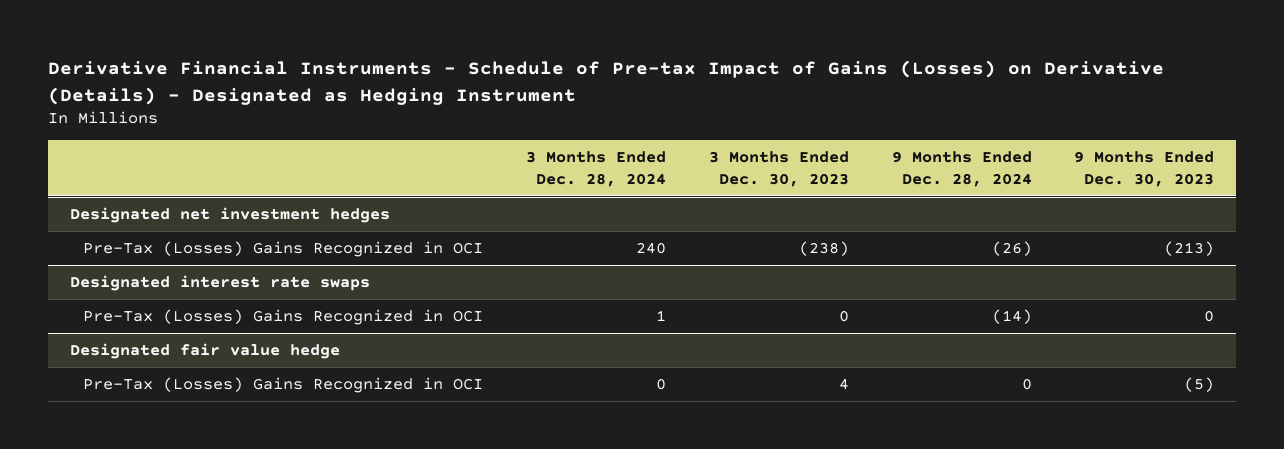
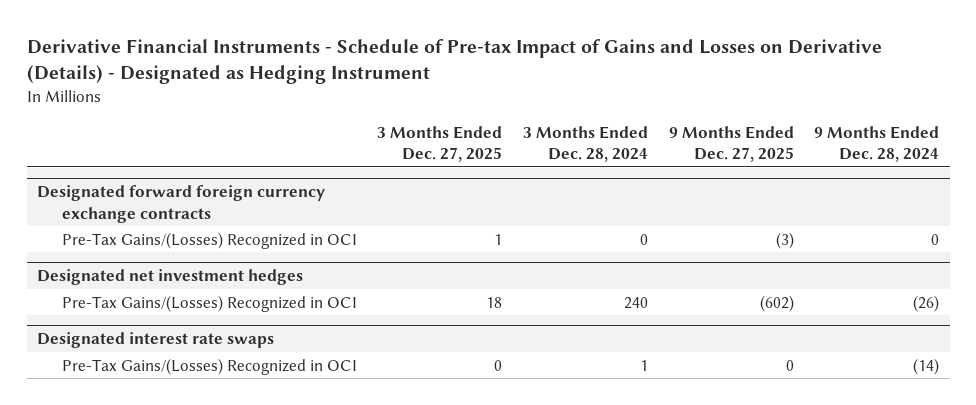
[48,60,1165,105] Derivative Financial Instruments - Schedule of Pre-tax Impact of Gains (Losses) on Derivative (Details) - Designated as Hedging Instrument -> [26,38,882,85] Derivative Financial Instruments - Schedule of Pre-tax Impact of Gains and Losses on Derivative (Details) - Designated as Hedging Instrument
[708,151,849,187] 3 Months Ended Dec. 30, 2023 -> none
[1074,151,1215,187] 9 Months Ended Dec. 30, 2023 -> none
none -> [377,125,503,163] 3 Months Ended Dec. 27, 2025
none -> [668,125,794,163] 9 Months Ended Dec. 27, 2025
none -> [36,185,325,223] Designated forward foreign currency exchange contracts
none -> [61,231,357,249] Pre-Tax Gains/(Losses) Recognized in OCI
[83,240,484,257] Pre-Tax (Losses) Gains Recognized in OCI -> [61,294,357,312] Pre-Tax Gains/(Losses) Recognized in OCI
[69,342,340,359] Designated fair value hedge -> none
[83,376,484,393] Pre-Tax (Losses) Gains Recognized in OCI -> none
[83,308,484,325] Pre-Tax (Losses) Gains Recognized in OCI -> [61,357,357,375] Pre-Tax Gains/(Losses) Recognized in OCI

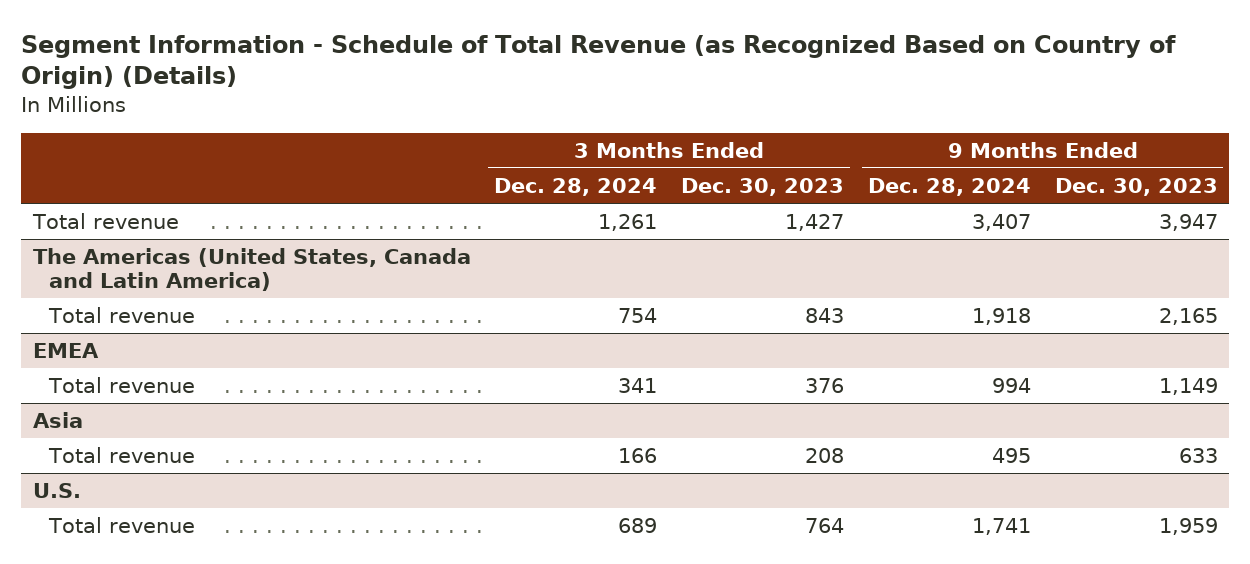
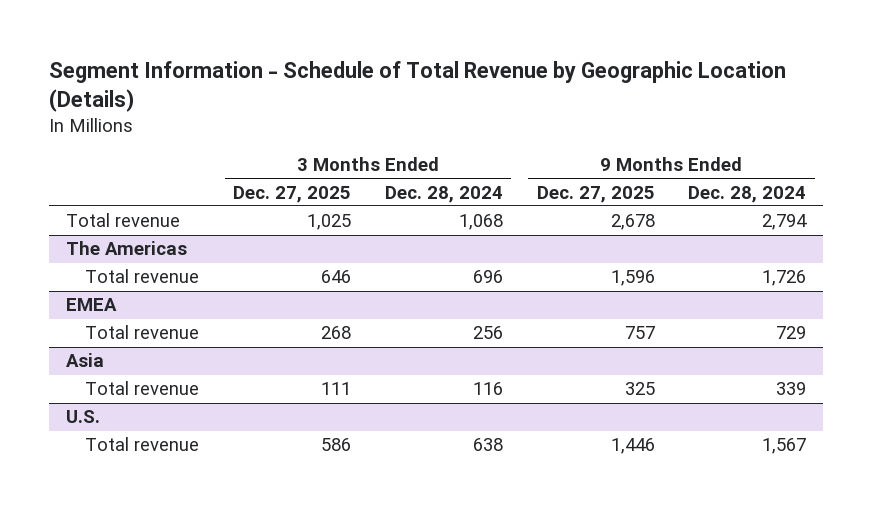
[20,34,1176,90] Segment Information - Schedule of Total Revenue (as Recognized Based on Country of Origin) (Details) -> [48,60,786,112] Segment Information - Schedule of Total Revenue by Geographic Location (Details)
[681,178,845,197] Dec. 30, 2023 -> none
[1054,178,1218,197] Dec. 30, 2023 -> none
none -> [233,185,352,203] Dec. 27, 2025
none -> [536,185,655,203] Dec. 27, 2025
[598,214,658,232] 1,261 -> [458,214,503,231] 1,068
[971,214,1031,232] 3,407 -> [762,214,808,231] 2,794
[32,248,471,292] The Americas (United States, Canada and Latin America) -> [65,241,187,256] The Americas
[618,308,658,324] 754 -> [472,270,503,284] 696
[971,308,1031,326] 1,918 -> [762,270,807,287] 1,726
[618,378,658,394] 341 -> [472,326,503,340] 256
[991,378,1031,394] 994 -> [776,326,807,340] 729
[618,448,658,464] 166 -> [472,382,503,396] 116
[991,448,1031,464] 495 -> [776,382,807,396] 339
[618,518,658,534] 689 -> [472,438,503,452] 638
[971,518,1031,536] 1,741 -> [762,438,807,455] 1,567

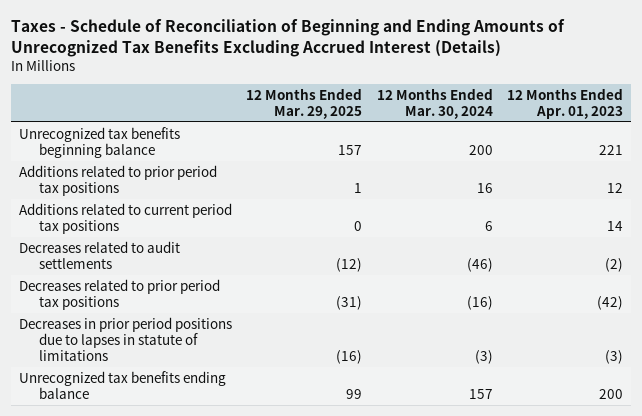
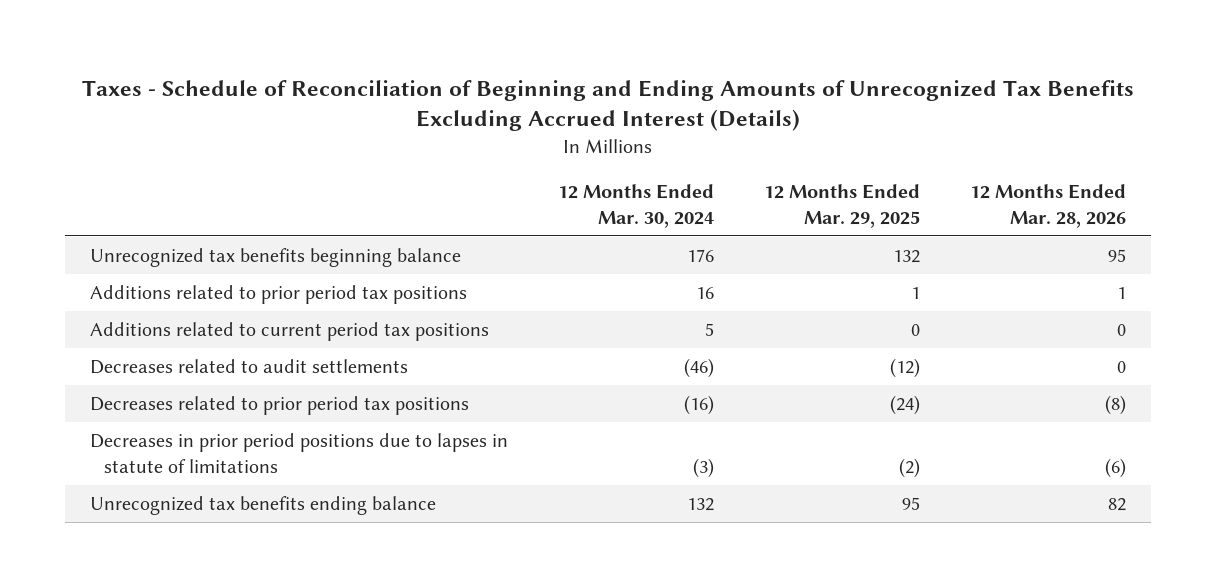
[507,87,624,119] 12 Months Ended Apr. 01, 2023 -> none
none -> [969,184,1126,228] 12 Months Ended Mar. 28, 2026
[338,144,363,155] 157 -> [892,250,920,264] 132
[468,144,493,155] 200 -> [686,249,714,263] 176
[484,220,493,231] 6 -> [704,323,714,337] 5
[336,295,363,310] (31) -> [889,395,920,416] (24)
[336,349,363,364] (16) -> [898,457,920,478] (2)
[346,388,363,399] 99 -> [901,497,920,511] 95
[468,388,493,399] 157 -> [686,498,714,512] 132

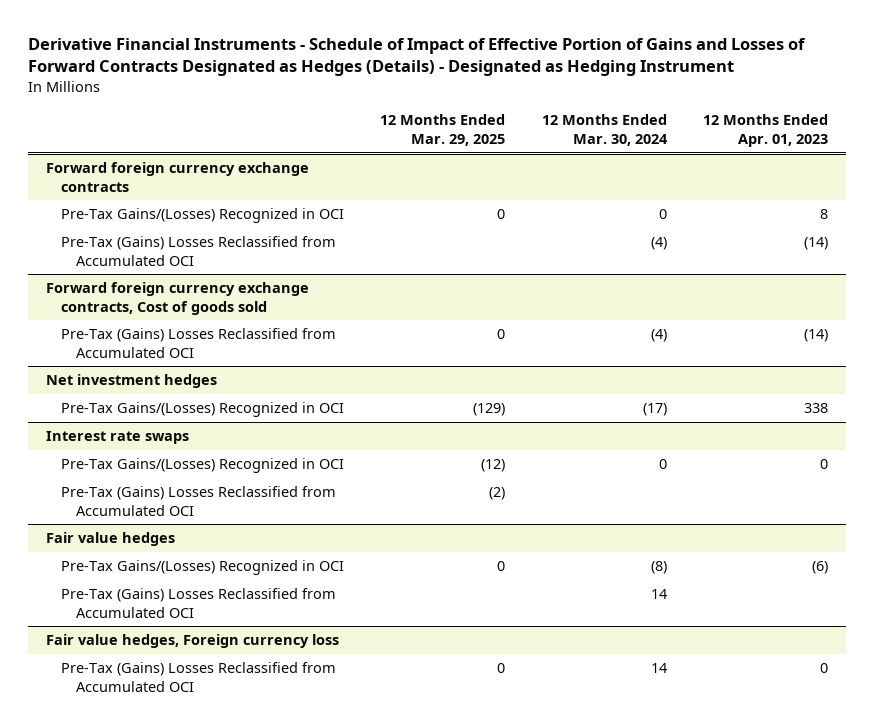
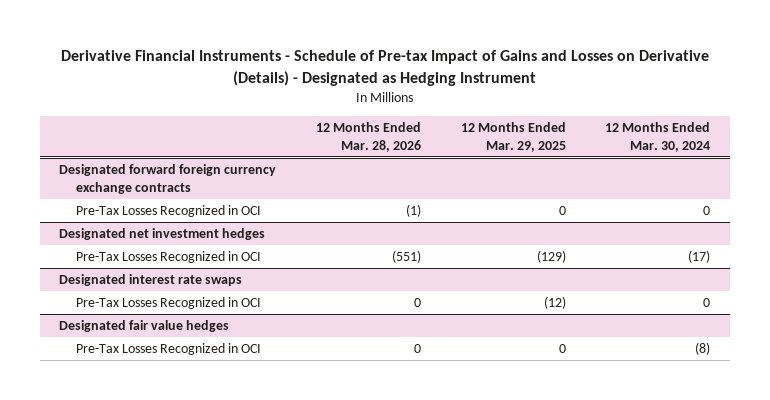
[27,37,806,77] Derivative Financial Instruments - Schedule of Impact of Effective Portion of Gains and Losses of Forward Contracts Designated as Hedges (Details) - Designated as Hedging Instrument -> [60,50,709,87] Derivative Financial Instruments - Schedule of Pre-tax Impact of Gains and Losses on Derivative (Details) - Designated as Hedging Instrument
[702,114,828,147] 12 Months Ended Apr. 01, 2023 -> none
none -> [316,122,422,152] 12 Months Ended Mar. 28, 2026
[60,236,336,266] Pre-Tax (Gains) Losses Reclassified from Accumulated OCI -> none
[45,282,309,315] Forward foreign currency exchange contracts, Cost of goods sold -> none
[60,328,336,358] Pre-Tax (Gains) Losses Reclassified from Accumulated OCI -> none
[60,486,336,516] Pre-Tax (Gains) Losses Reclassified from Accumulated OCI -> none
[60,588,336,618] Pre-Tax (Gains) Losses Reclassified from Accumulated OCI -> none
[45,634,339,649] Fair value hedges, Foreign currency loss -> none
[60,662,336,692] Pre-Tax (Gains) Losses Reclassified from Accumulated OCI -> none
[45,162,309,192] Forward foreign currency exchange contracts -> [59,164,277,194] Designated forward foreign currency exchange contracts
[60,208,344,224] Pre-Tax Gains/(Losses) Recognized in OCI -> [75,205,261,218] Pre-Tax Losses Recognized in OCI
[45,374,217,389] Net investment hedges -> [59,228,266,241] Designated net investment hedges
[60,402,344,418] Pre-Tax Gains/(Losses) Recognized in OCI -> [75,251,261,264] Pre-Tax Losses Recognized in OCI
[45,431,189,445] Interest rate swaps -> [59,274,243,287] Designated interest rate swaps
[60,458,344,474] Pre-Tax Gains/(Losses) Recognized in OCI -> [75,297,261,310] Pre-Tax Losses Recognized in OCI
[45,532,175,547] Fair value hedges -> [59,320,230,333] Designated fair value hedges
[60,560,344,576] Pre-Tax Gains/(Losses) Recognized in OCI -> [75,343,261,356] Pre-Tax Losses Recognized in OCI

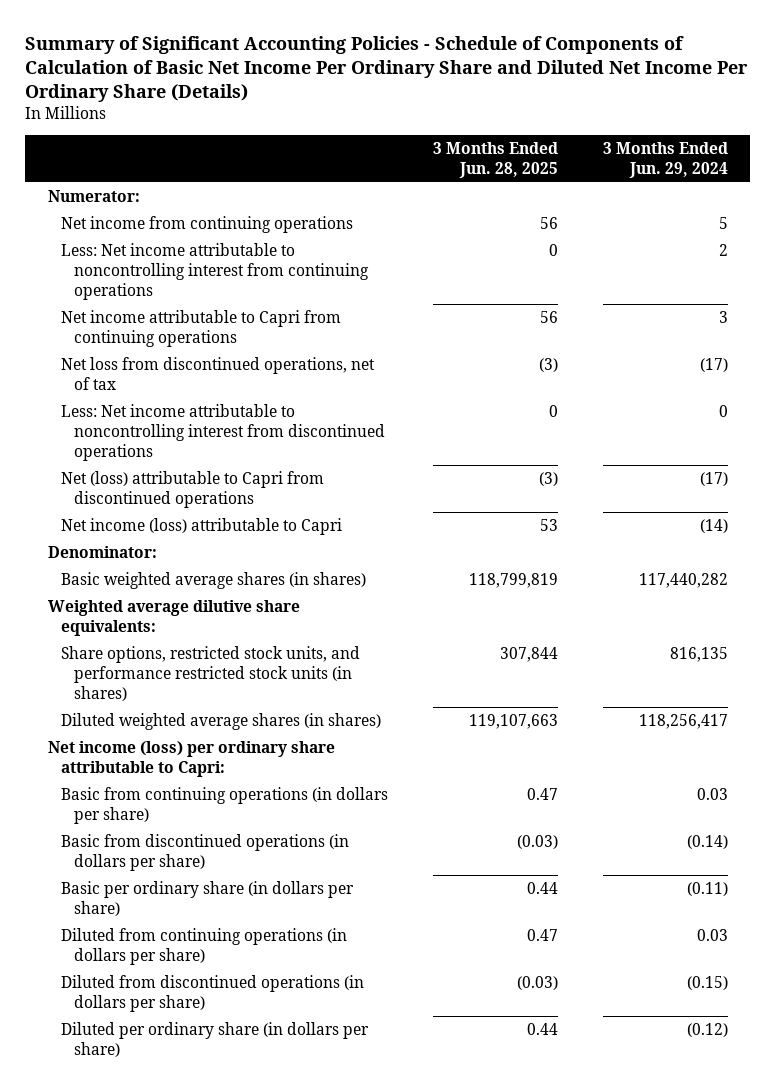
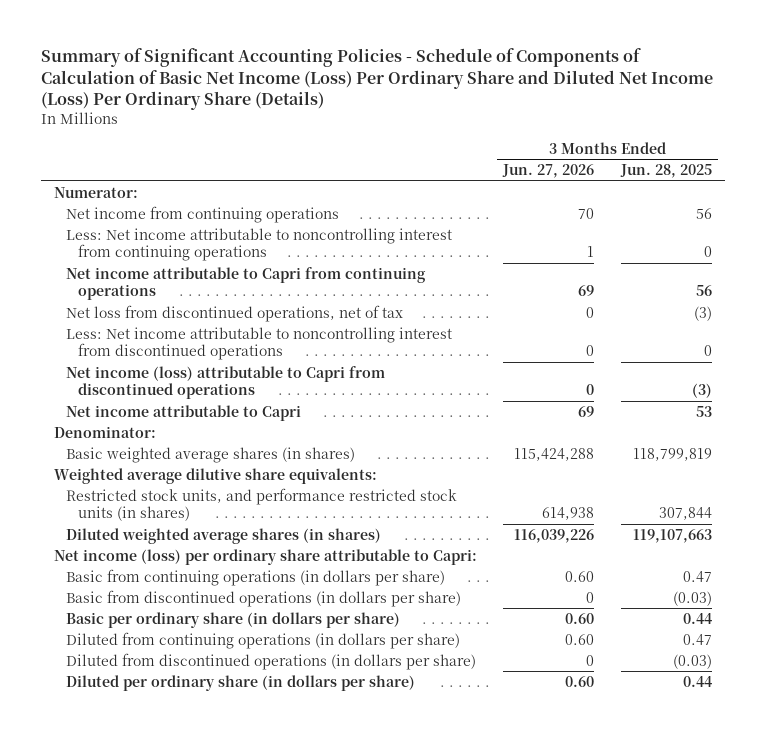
[25,35,749,103] Summary of Significant Accounting Policies - Schedule of Components of Calculation of Basic Net Income Per Ordinary Share and Diluted Net Income Per Ordinary Share (Details) -> [40,48,713,111] Summary of Significant Accounting Policies - Schedule of Components of Calculation of Basic Net Income (Loss) Per Ordinary Share and Diluted Net Income (Loss) Per Ordinary Share (Details)
[603,141,729,178] 3 Months Ended Jun. 29, 2024 -> none
none -> [502,164,595,179] Jun. 27, 2026
[61,471,325,509] Net (loss) attributable to Capri from discontinued operations -> [65,365,385,400] Net income (loss) attributable to Capri from discontinued operations
[61,518,343,536] Net income (loss) attributable to Capri -> [65,404,301,421] Net income attributable to Capri
[61,646,361,701] Share options, restricted stock units, and performance restricted stock units (in shares) -> [65,487,457,522] Restricted stock units, and performance restricted stock units (in shares)

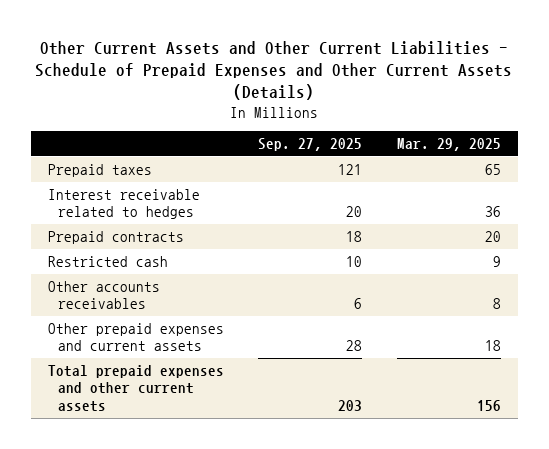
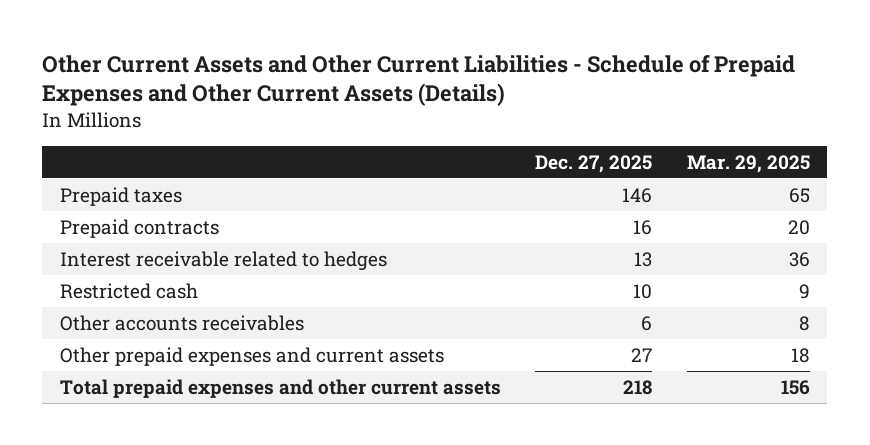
[258,137,363,151] Sep. 27, 2025 -> none
none -> [535,154,653,173] Dec. 27, 2025
[47,189,200,220] Interest receivable related to hedges -> [59,250,387,271] Interest receivable related to hedges

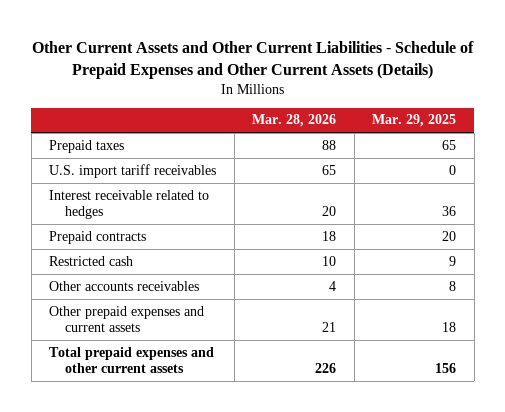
[535,154,653,173] Dec. 27, 2025 -> none
none -> [252,114,337,128] Mar. 28, 2026
none -> [49,163,217,178] U.S. import tariff receivables
[59,218,219,238] Prepaid contracts -> [49,230,147,244] Prepaid contracts

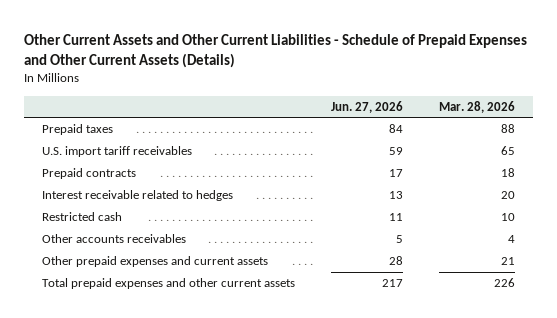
[372,114,457,128] Mar. 29, 2025 -> none
none -> [330,100,403,113] Jun. 27, 2026
[49,189,210,220] Interest receivable related to hedges -> [42,190,234,202] Interest receivable related to hedges

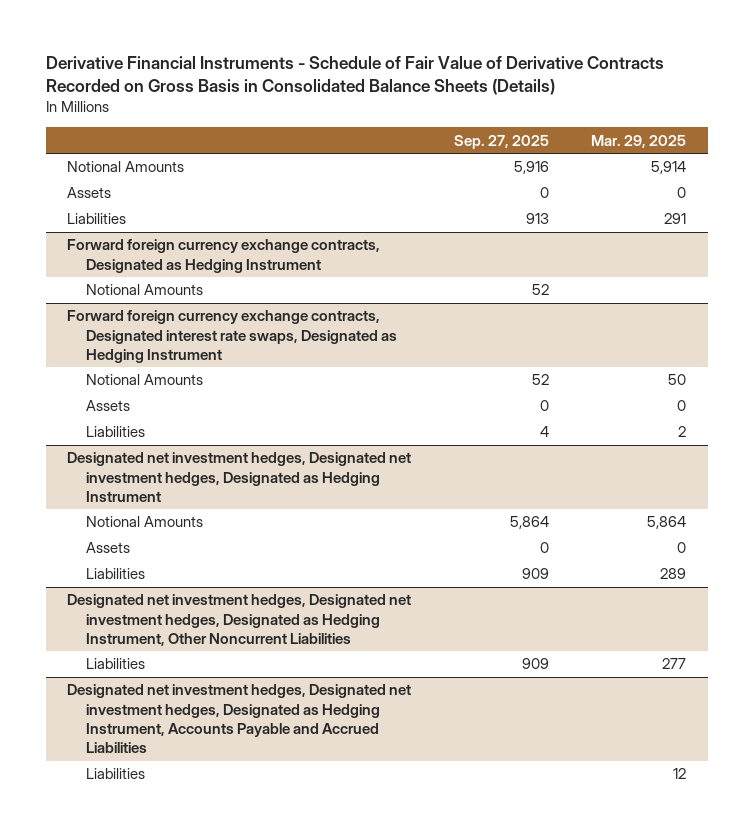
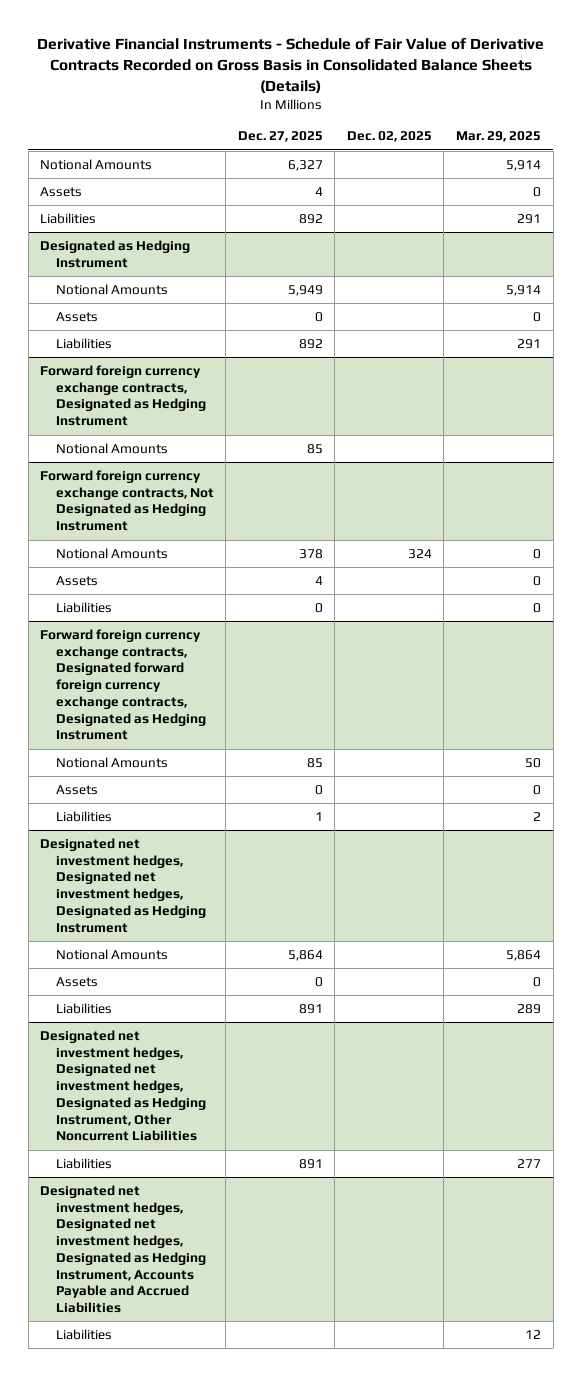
[453,134,549,149] Sep. 27, 2025 -> none
none -> [237,131,323,143] Dec. 27, 2025
none -> [346,131,432,143] Dec. 02, 2025
none -> [40,240,191,268] Designated as Hedging Instrument
none -> [55,284,168,296] Notional Amounts
none -> [55,312,98,323] Assets
none -> [55,338,112,350] Liabilities
none -> [40,470,214,532] Forward foreign currency exchange contracts, Not Designated as Hedging Instrument
none -> [55,548,168,560] Notional Amounts
none -> [55,576,98,587] Assets
none -> [55,602,112,614] Liabilities
[67,310,397,363] Forward foreign currency exchange contracts, Designated interest rate swaps, Designated as Hedging Instrument -> [40,629,206,741] Forward foreign currency exchange contracts, Designated forward foreign currency exchange contracts, Designated as Hedging Instrument

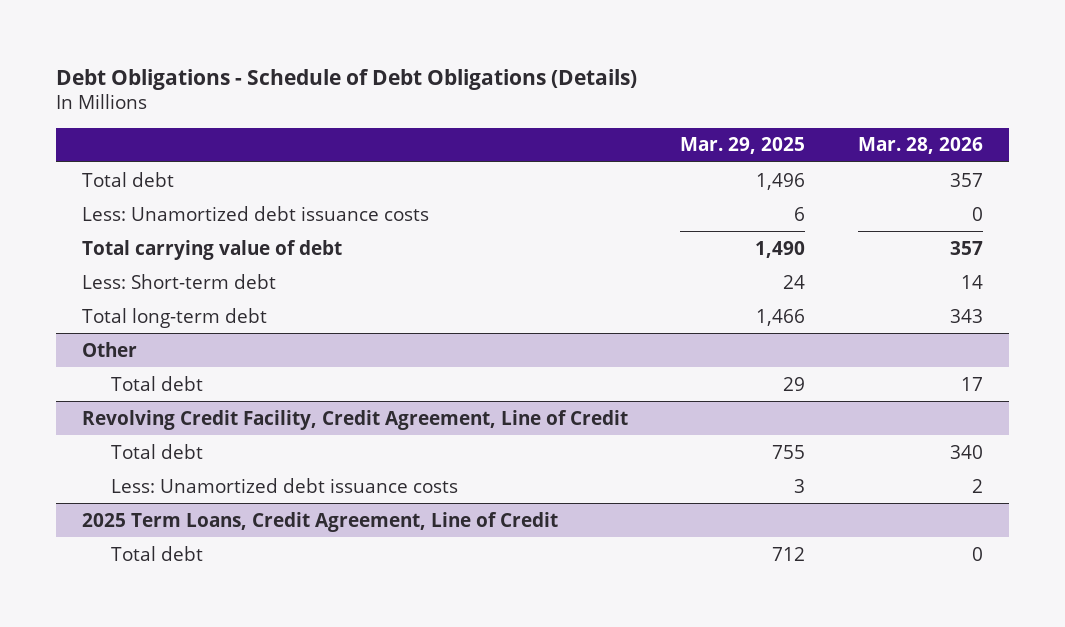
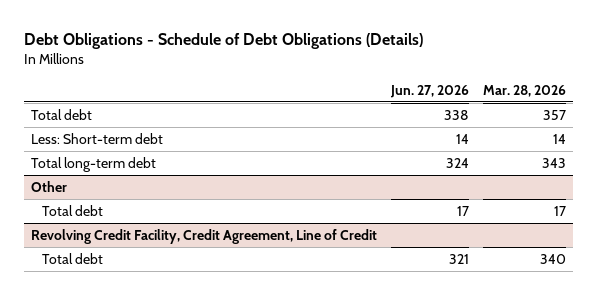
[680,137,806,155] Mar. 29, 2025 -> none
none -> [389,84,469,98] Jun. 27, 2026
[82,205,430,221] Less: Unamortized debt issuance costs -> none
[82,239,343,260] Total carrying value of debt -> none
[111,477,459,493] Less: Unamortized debt issuance costs -> none
[82,511,559,532] 2025 Term Loans, Credit Agreement, Line of Credit -> none
[111,545,204,561] Total debt -> none

